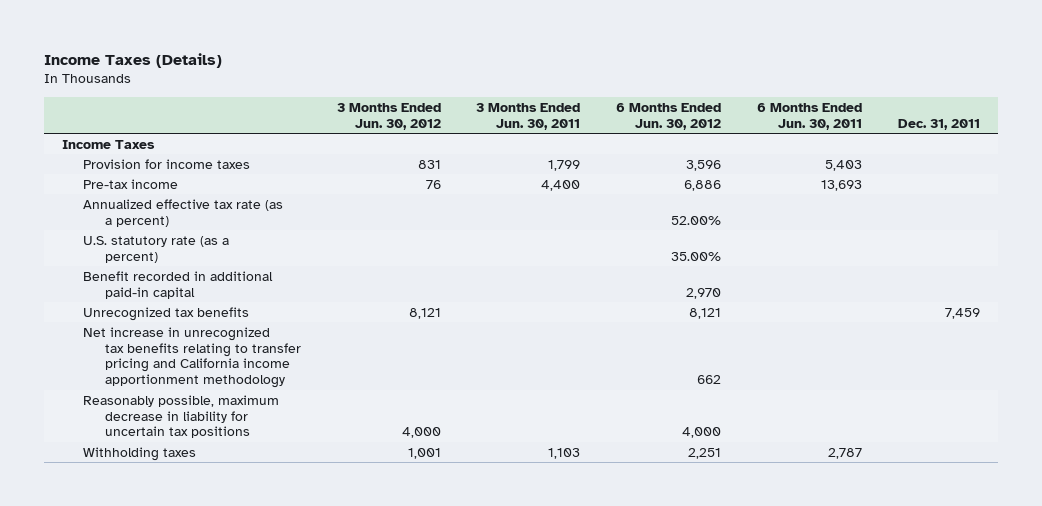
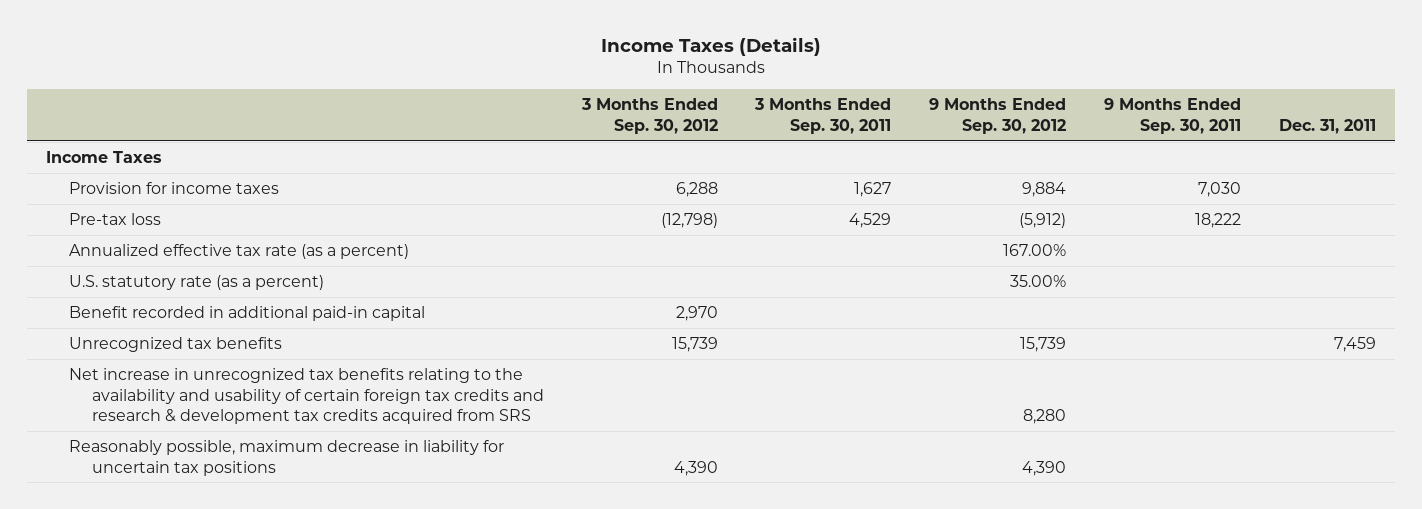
[336,102,441,130] 3 Months Ended Jun. 30, 2012 -> none
[476,102,581,130] 3 Months Ended Jun. 30, 2011 -> none
[616,102,722,130] 6 Months Ended Jun. 30, 2012 -> none
[757,102,863,130] 6 Months Ended Jun. 30, 2011 -> none
none -> [580,98,718,135] 3 Months Ended Sep. 30, 2012
none -> [754,98,892,135] 3 Months Ended Sep. 30, 2011
none -> [929,98,1067,135] 9 Months Ended Sep. 30, 2012
none -> [1104,98,1242,135] 9 Months Ended Sep. 30, 2011
[83,178,179,189] Pre-tax income -> [68,212,161,225] Pre-tax loss
[83,326,301,389] Net increase in unrecognized tax benefits relating to transfer pricing and California income apportionment methodology -> [68,367,544,425] Net increase in unrecognized tax benefits relating to the availability and usability of certain foreign tax credits and research & development tax credits acquired from SRS
[83,446,197,461] Withholding taxes -> none

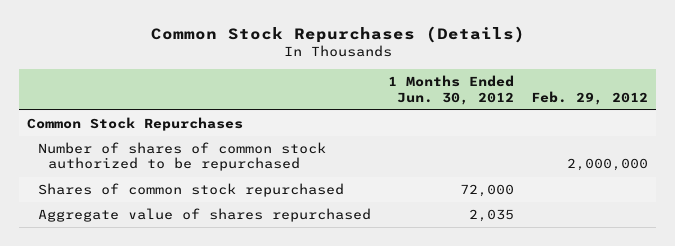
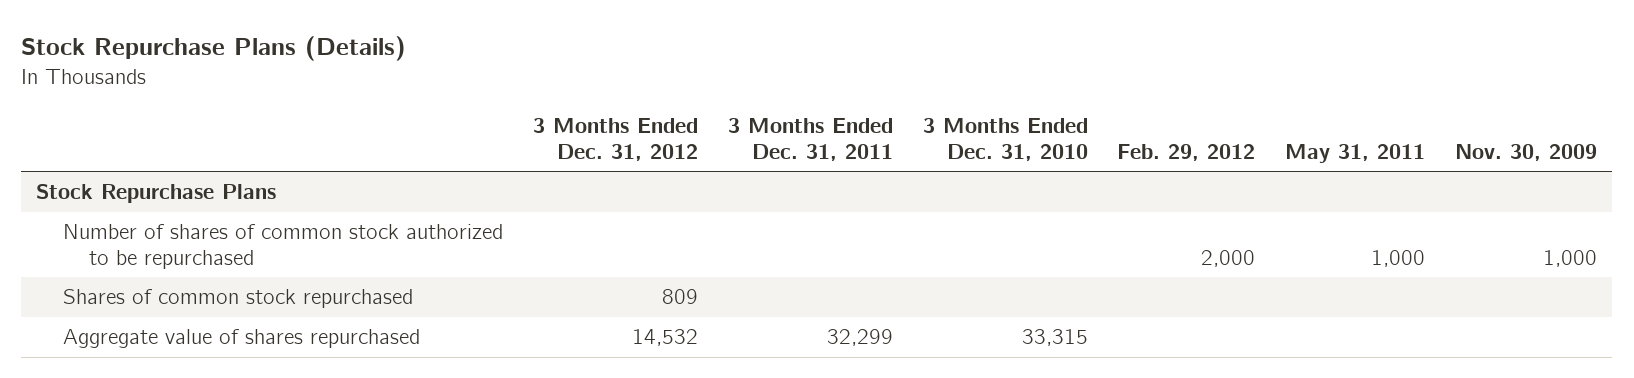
[150,25,525,43] Common Stock Repurchases (Details) -> [21,36,407,62] Stock Repurchase Plans (Details)
[387,75,514,105] 1 Months Ended Jun. 30, 2012 -> none
none -> [532,118,698,161] 3 Months Ended Dec. 31, 2012
none -> [727,118,893,161] 3 Months Ended Dec. 31, 2011
none -> [922,118,1088,161] 3 Months Ended Dec. 31, 2010
none -> [1285,143,1426,163] May 31, 2011
none -> [1455,143,1598,161] Nov. 30, 2009
[27,117,244,132] Common Stock Repurchases -> [36,184,277,204] Stock Repurchase Plans
[566,158,648,172] 2,000,000 -> [1201,249,1256,267] 2,000

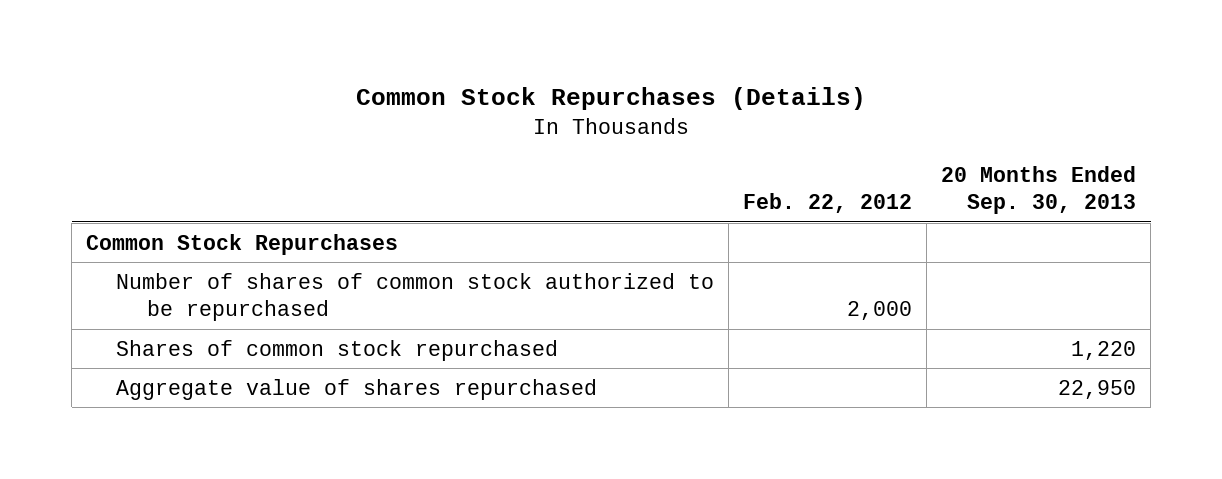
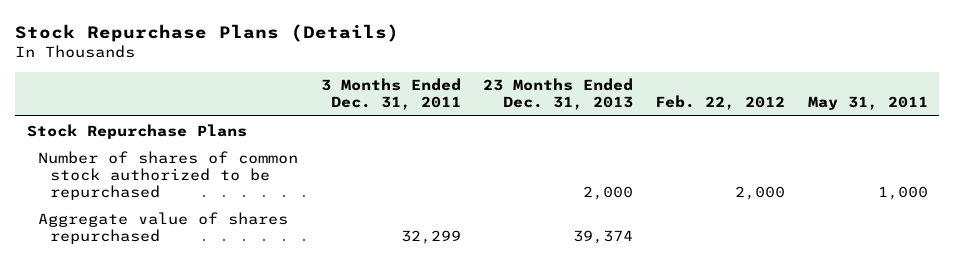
[356,86,867,110] Common Stock Repurchases (Details) -> [15,23,400,42] Stock Repurchase Plans (Details)
[941,165,1137,214] 20 Months Ended Sep. 30, 2013 -> none
none -> [320,78,461,111] 3 Months Ended Dec. 31, 2011
none -> [482,78,633,111] 23 Months Ended Dec. 31, 2013
none -> [807,96,928,111] May 31, 2011
[86,233,399,255] Common Stock Repurchases -> [26,123,247,139] Stock Repurchase Plans
[116,339,559,361] Shares of common stock repurchased -> none

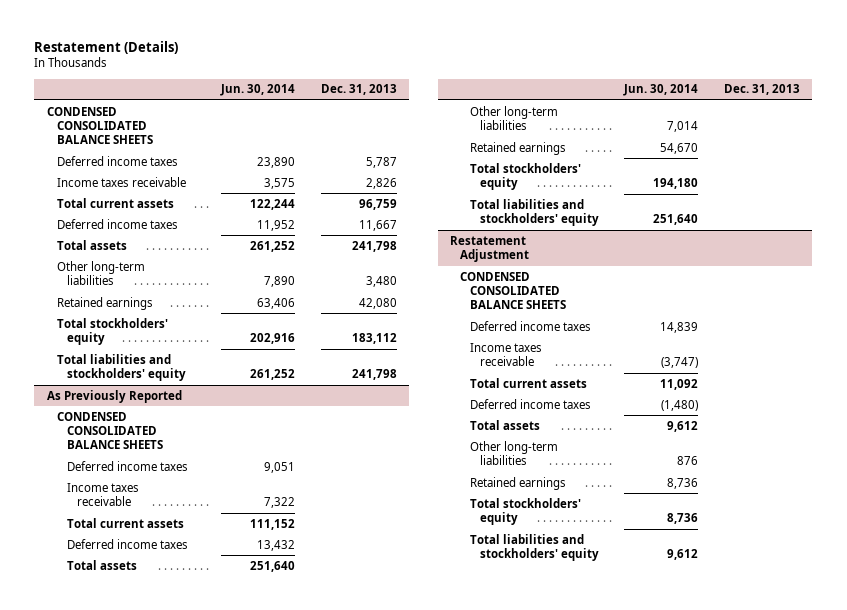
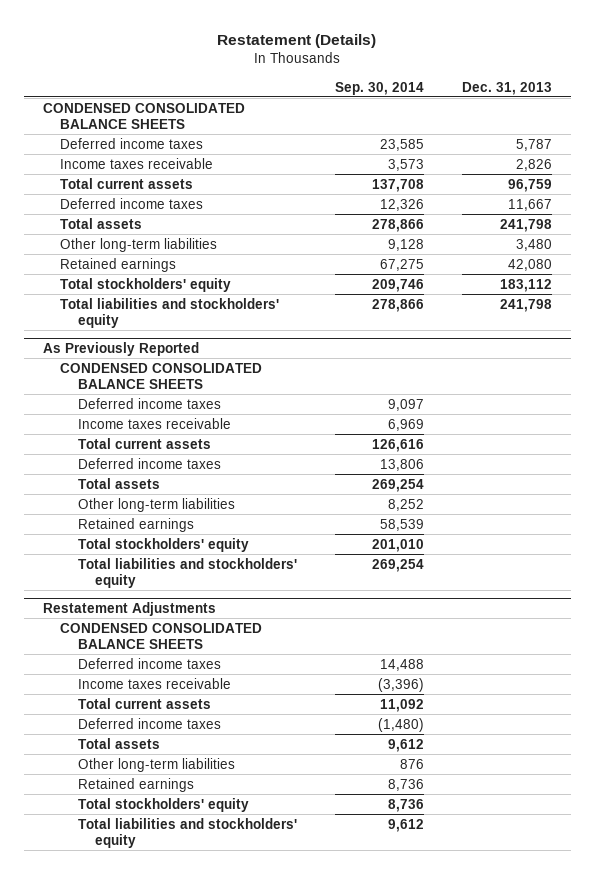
[220,84,296,97] Jun. 30, 2014 -> none
none -> [334,81,424,95] Sep. 30, 2014
[450,235,530,263] Restatement Adjustment -> [42,601,216,616] Restatement Adjustments

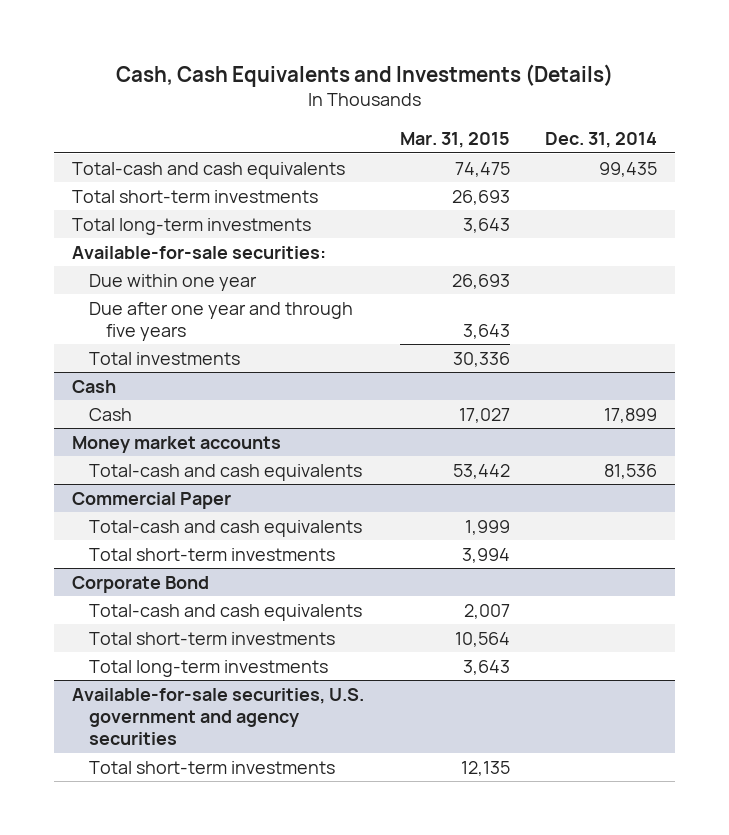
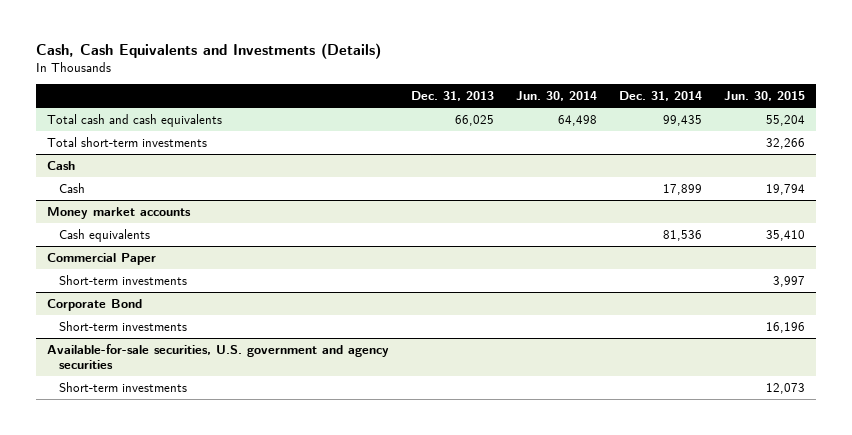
[399,132,510,149] Mar. 31, 2015 -> none
none -> [410,91,494,102] Dec. 31, 2013
none -> [516,91,598,102] Jun. 30, 2014
none -> [724,91,806,102] Jun. 30, 2015
[72,161,346,179] Total-cash and cash equivalents -> [46,113,222,127] Total cash and cash equivalents
[72,217,312,235] Total long-term investments -> none
[72,245,327,259] Available-for-sale securities: -> none
[89,273,258,291] Due within one year -> none
[89,301,354,341] Due after one year and through five years -> none
[89,351,241,365] Total investments -> none
[89,463,363,481] Total-cash and cash equivalents -> [58,228,150,242] Cash equivalents
[89,519,363,537] Total-cash and cash equivalents -> none
[89,547,336,561] Total short-term investments -> [58,274,187,285] Short-term investments
[89,603,363,621] Total-cash and cash equivalents -> none
[89,659,329,677] Total long-term investments -> none
[89,631,336,645] Total short-term investments -> [58,320,187,331] Short-term investments
[89,760,336,774] Total short-term investments -> [58,381,187,392] Short-term investments

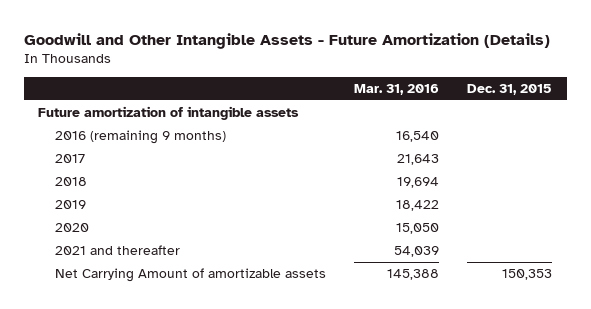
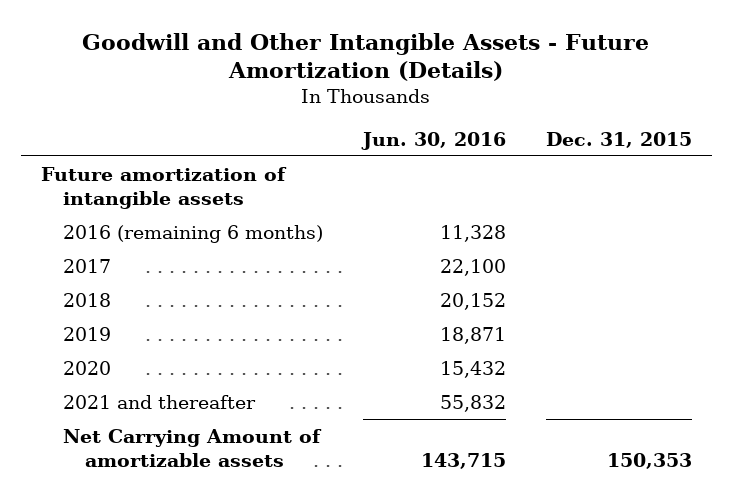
[354,83,440,95] Mar. 31, 2016 -> none
none -> [360,131,506,150] Jun. 30, 2016
[54,130,226,145] 2016 (remaining 9 months) -> [63,224,324,243] 2016 (remaining 6 months)

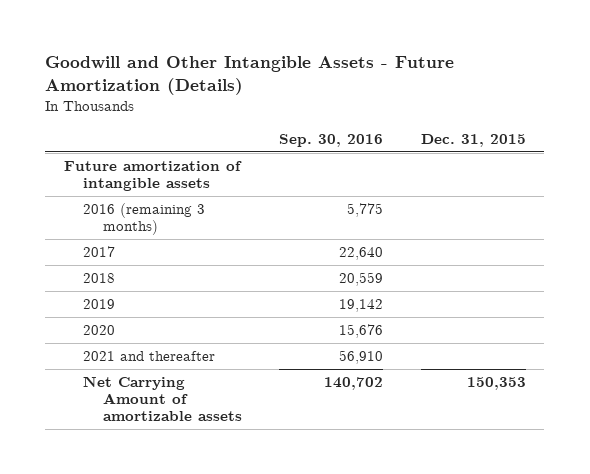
[360,131,506,150] Jun. 30, 2016 -> none
none -> [279,133,384,147] Sep. 30, 2016
[63,224,324,243] 2016 (remaining 6 months) -> [83,202,206,236] 2016 (remaining 3 months)

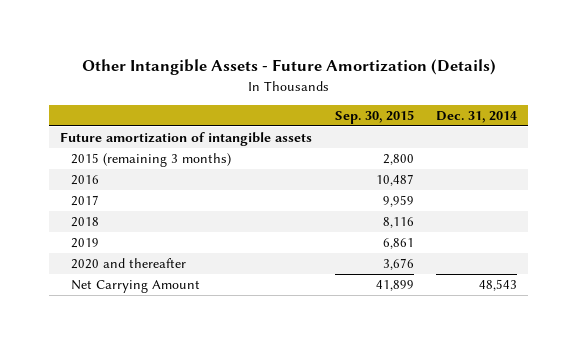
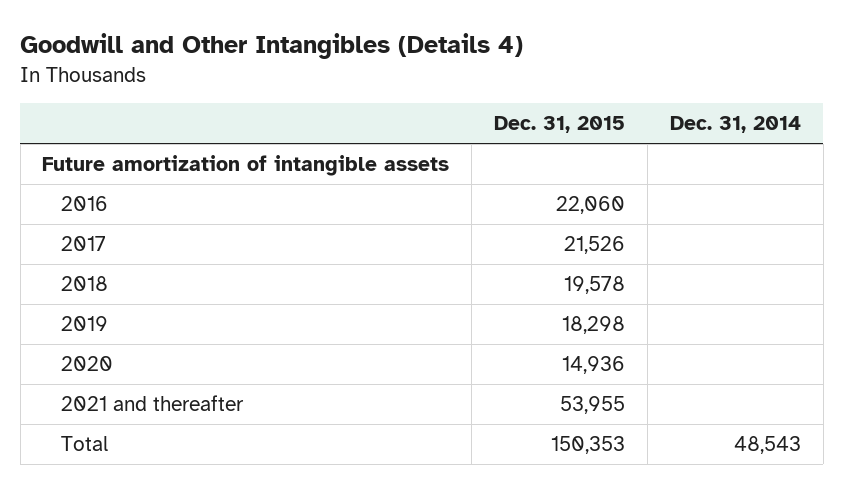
[81,59,496,76] Other Intangible Assets - Future Amortization (Details) -> [20,33,524,60] Goodwill and Other Intangibles (Details 4)
[334,109,414,124] Sep. 30, 2015 -> none
none -> [494,116,626,134] Dec. 31, 2015
[70,153,231,168] 2015 (remaining 3 months) -> none
none -> [61,356,114,372] 2020
[70,258,186,270] 2020 and thereafter -> [61,395,245,412] 2021 and thereafter
[70,280,200,294] Net Carrying Amount -> [61,436,109,452] Total

